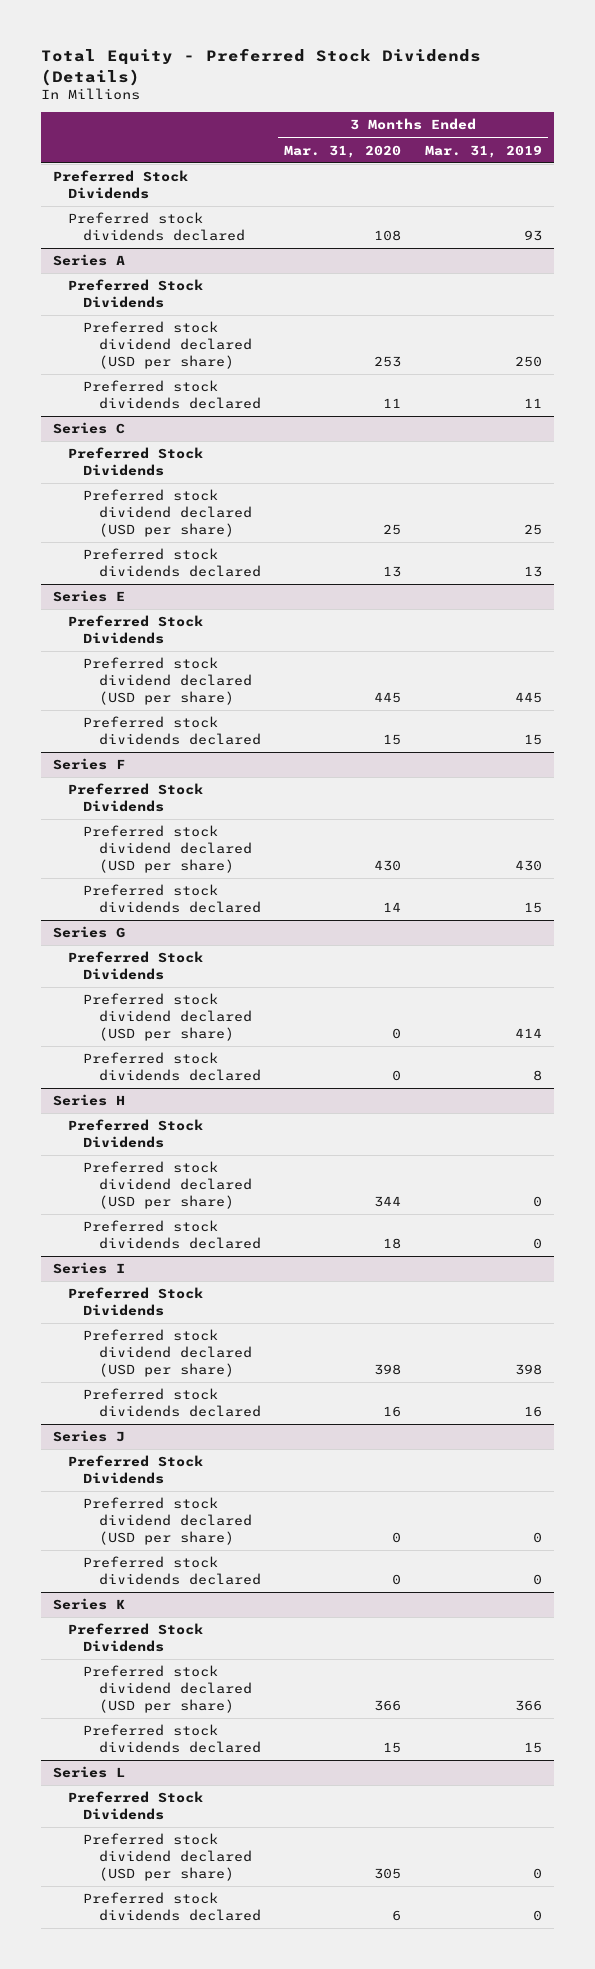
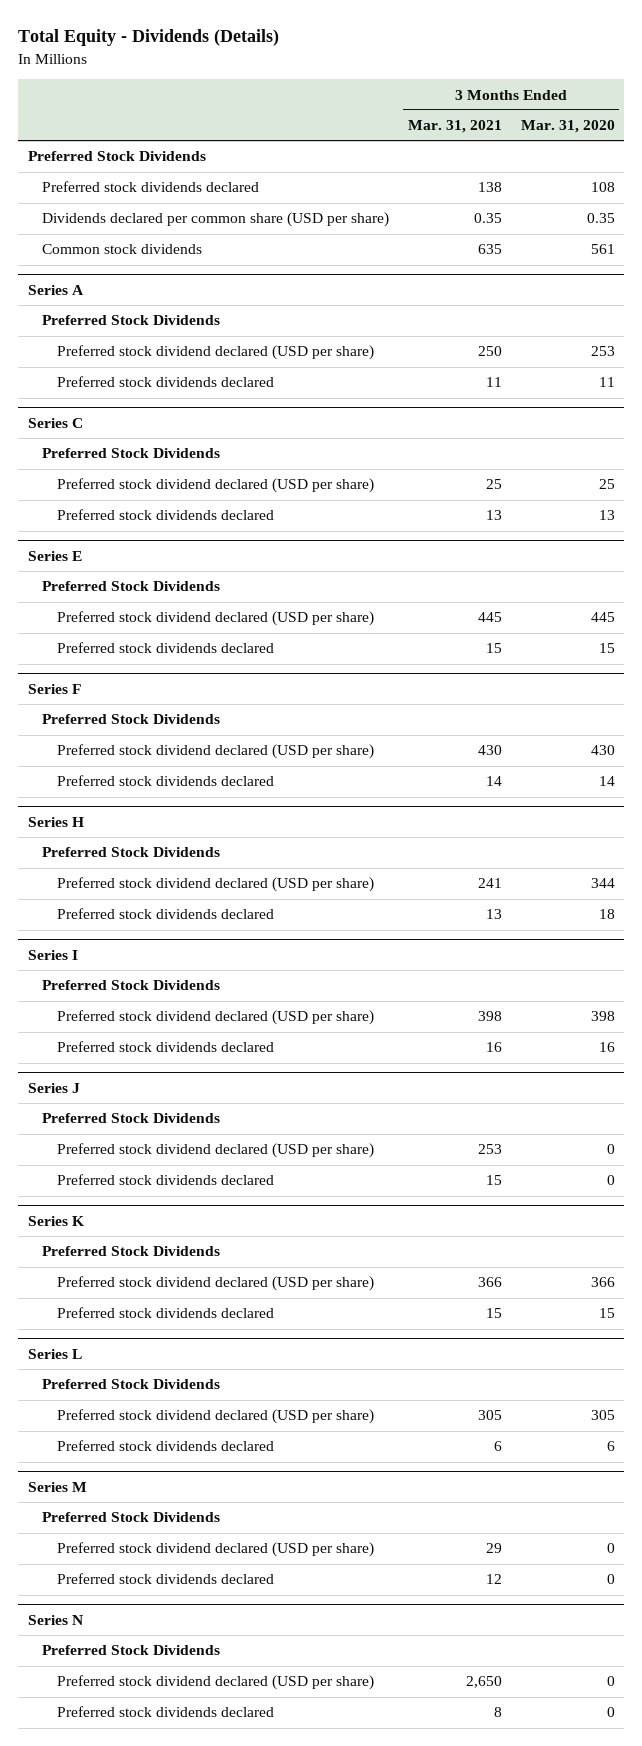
[41,48,482,86] Total Equity - Preferred Stock Dividends (Details) -> [18,29,280,47] Total Equity - Dividends (Details)
[425,144,543,158] Mar. 31, 2019 -> none
none -> [408,120,503,134] Mar. 31, 2021
none -> [42,212,390,228] Dividends declared per common share (USD per share)
none -> [42,244,203,255] Common stock dividends
[52,926,125,939] Series G -> none
[68,951,204,980] Preferred Stock Dividends -> none
[83,993,252,1041] Preferred stock dividend declared (USD per share) -> none
[83,1052,261,1081] Preferred stock dividends declared -> none
none -> [27,1482,87,1493] Series M
none -> [42,1512,221,1523] Preferred Stock Dividends
none -> [57,1542,375,1558] Preferred stock dividend declared (USD per share)
none -> [57,1573,275,1585] Preferred stock dividends declared
none -> [27,1615,83,1626] Series N
none -> [42,1645,221,1656] Preferred Stock Dividends
none -> [57,1675,375,1691] Preferred stock dividend declared (USD per share)
none -> [57,1706,275,1718] Preferred stock dividends declared

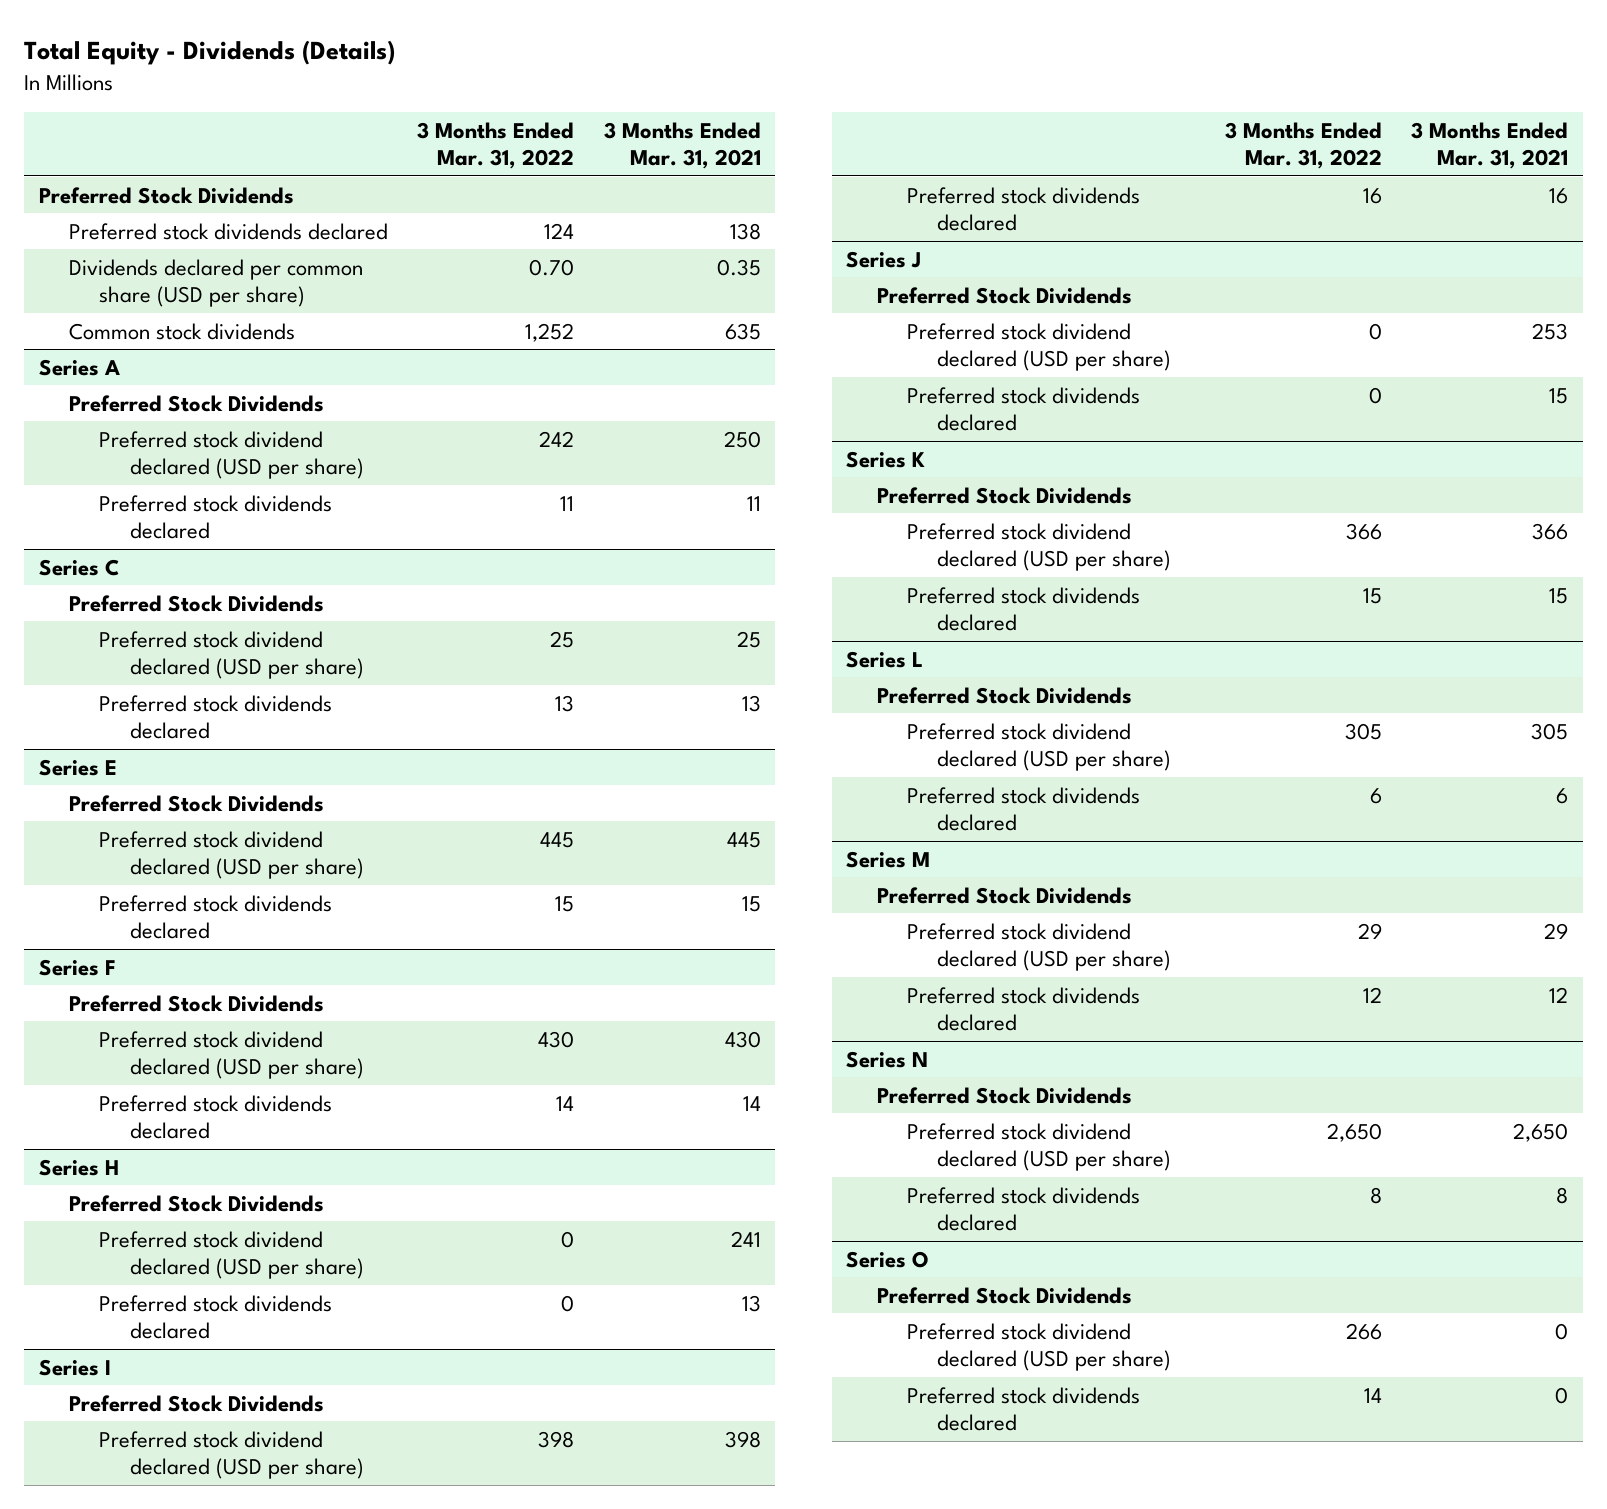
[520,120,615,134] Mar. 31, 2020 -> none
none -> [417,121,575,170] 3 Months Ended Mar. 31, 2022
none -> [846,1250,930,1268] Series O
none -> [876,1286,1132,1304] Preferred Stock Dividends
none -> [906,1322,1172,1371] Preferred stock dividend declared (USD per share)
none -> [906,1386,1140,1431] Preferred stock dividends declared

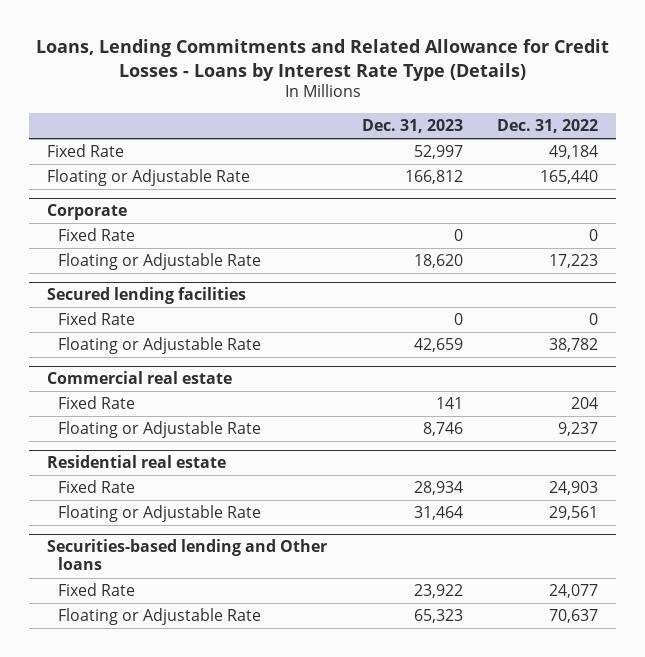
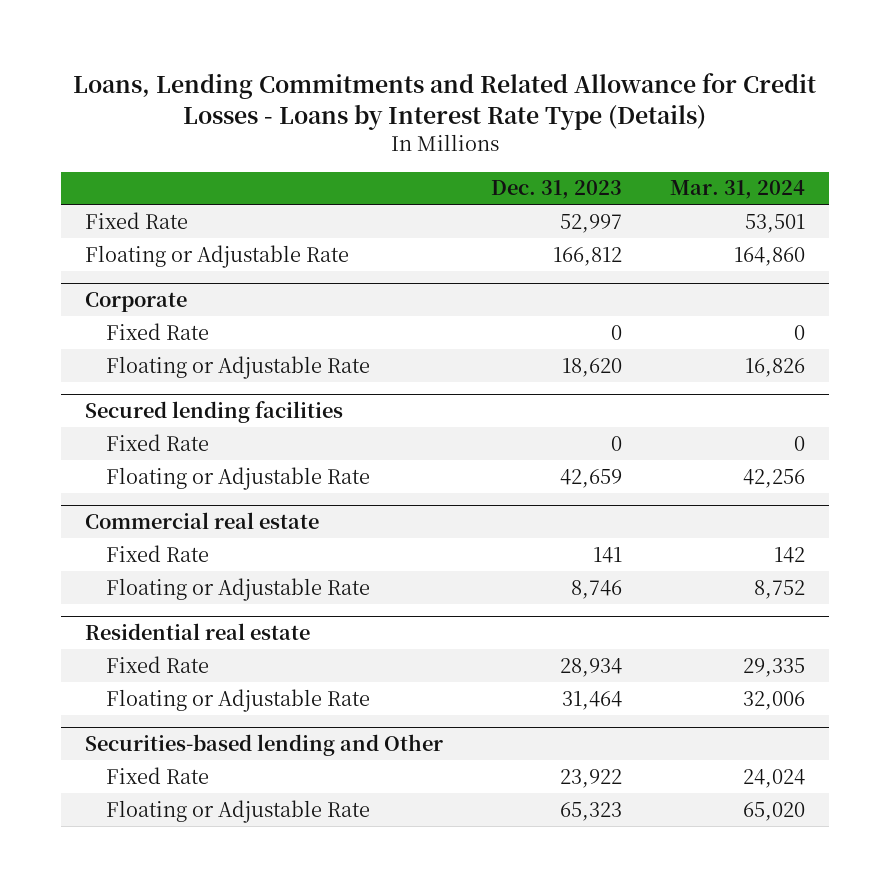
[497,118,599,133] Dec. 31, 2022 -> none
none -> [670,180,806,200] Mar. 31, 2024
[46,539,327,571] Securities-based lending and Other loans -> [85,734,444,757] Securities-based lending and Other

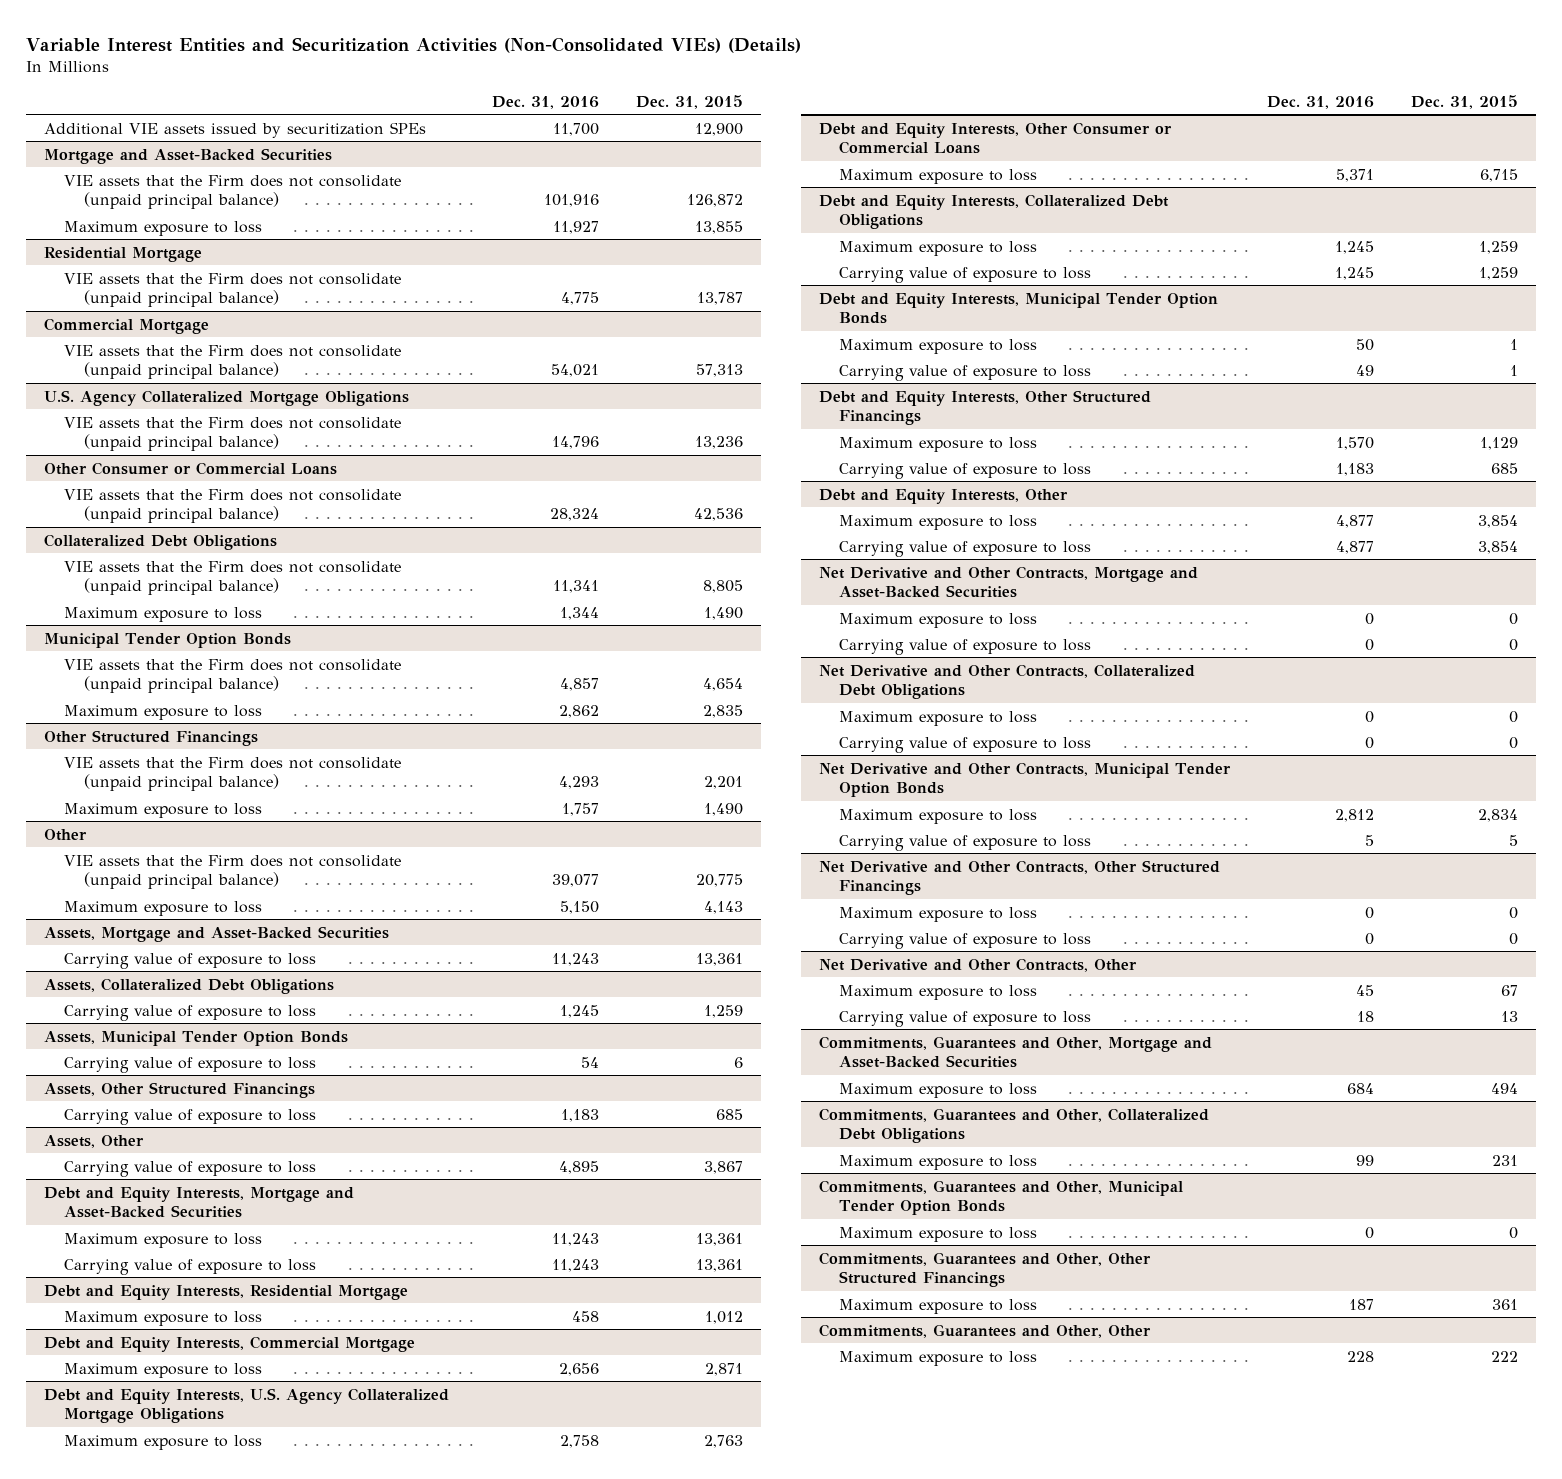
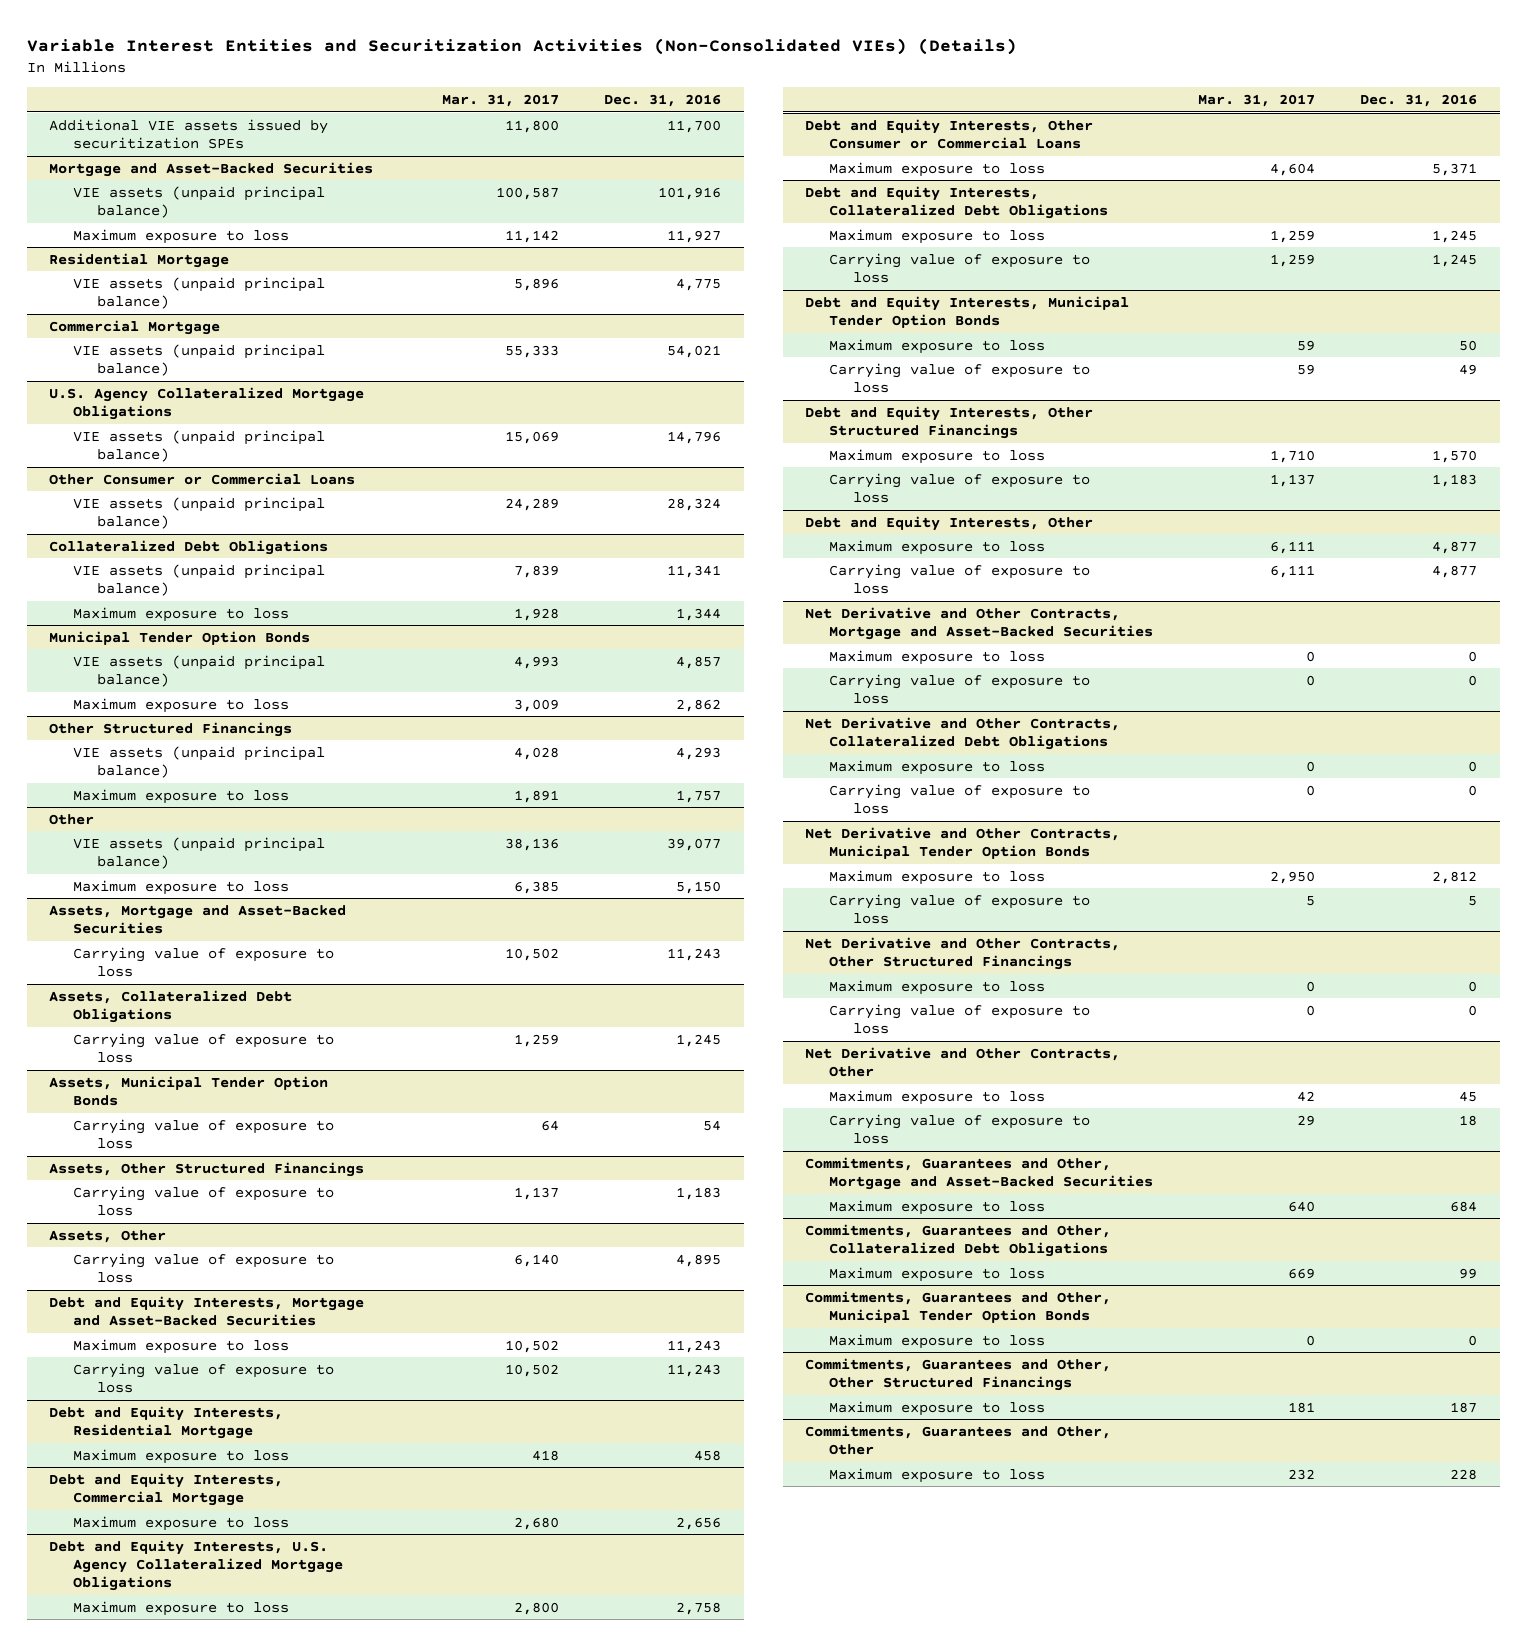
[635,94,743,109] Dec. 31, 2015 -> none
none -> [442,94,560,108] Mar. 31, 2017
[64,174,402,210] VIE assets that the Firm does not consolidate (unpaid principal balance) -> [73,185,326,218] VIE assets (unpaid principal balance)
[64,272,402,308] VIE assets that the Firm does not consolidate (unpaid principal balance) -> [73,276,326,309] VIE assets (unpaid principal balance)
[64,344,402,380] VIE assets that the Firm does not consolidate (unpaid principal balance) -> [73,343,326,376] VIE assets (unpaid principal balance)
[64,416,402,452] VIE assets that the Firm does not consolidate (unpaid principal balance) -> [73,429,326,462] VIE assets (unpaid principal balance)
[64,488,402,524] VIE assets that the Firm does not consolidate (unpaid principal balance) -> [73,496,326,529] VIE assets (unpaid principal balance)
[64,560,402,596] VIE assets that the Firm does not consolidate (unpaid principal balance) -> [73,563,326,596] VIE assets (unpaid principal balance)
[64,658,402,694] VIE assets that the Firm does not consolidate (unpaid principal balance) -> [73,654,326,687] VIE assets (unpaid principal balance)
[64,756,402,792] VIE assets that the Firm does not consolidate (unpaid principal balance) -> [73,745,326,778] VIE assets (unpaid principal balance)
[64,854,402,890] VIE assets that the Firm does not consolidate (unpaid principal balance) -> [73,836,326,869] VIE assets (unpaid principal balance)

